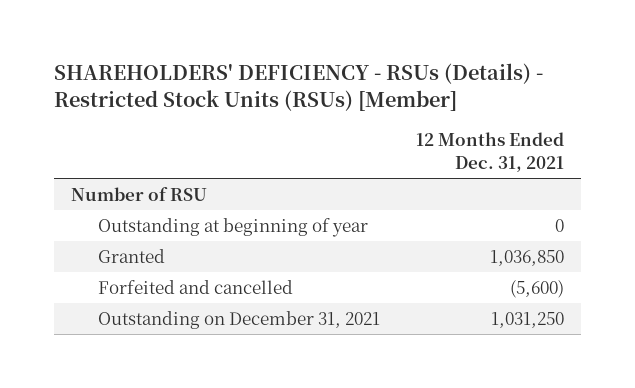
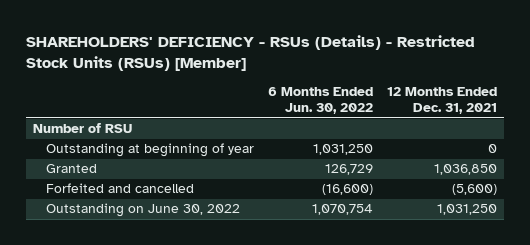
none -> [268,86,374,115] 6 Months Ended Jun. 30, 2022
[98,310,381,329] Outstanding on December 31, 2021 -> [46,203,241,218] Outstanding on June 30, 2022

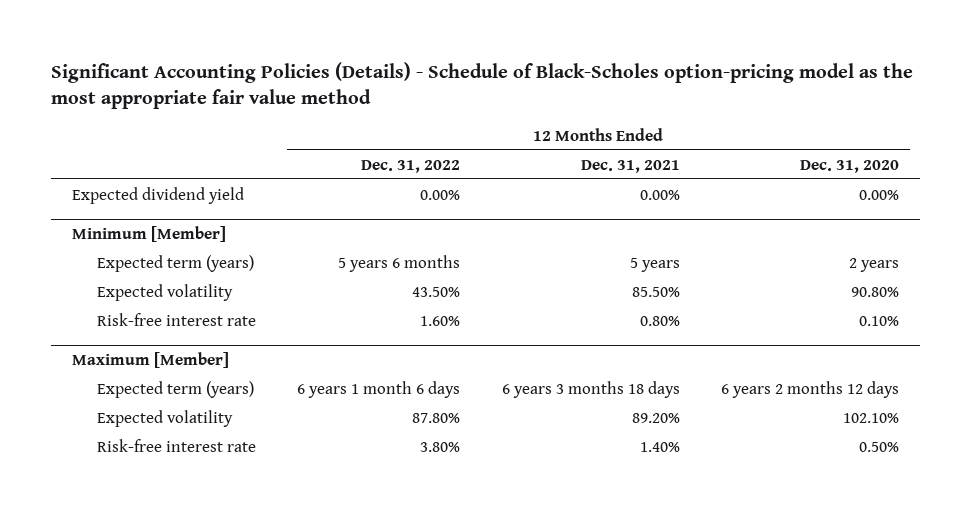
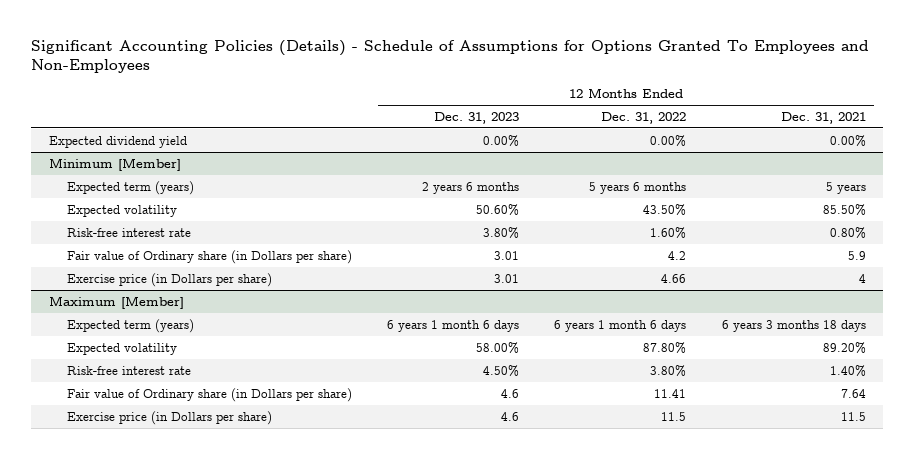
[51,61,914,110] Significant Accounting Policies (Details) - Schedule of Black-Scholes option-pricing model as the most appropriate fair value method -> [30,39,869,74] Significant Accounting Policies (Details) - Schedule of Assumptions for Options Granted To Employees and Non-Employees
[800,159,900,173] Dec. 31, 2020 -> none
none -> [434,111,520,124] Dec. 31, 2023
none -> [67,249,353,264] Fair value of Ordinary share (in Dollars per share)
none -> [67,272,273,287] Exercise price (in Dollars per share)
none -> [67,387,353,402] Fair value of Ordinary share (in Dollars per share)
none -> [67,410,273,425] Exercise price (in Dollars per share)

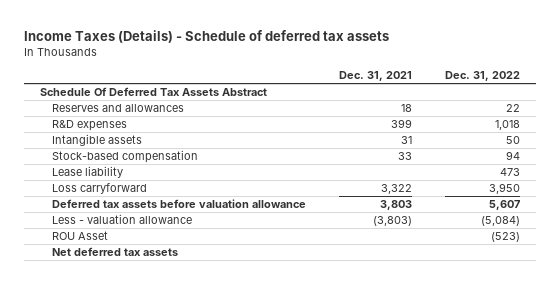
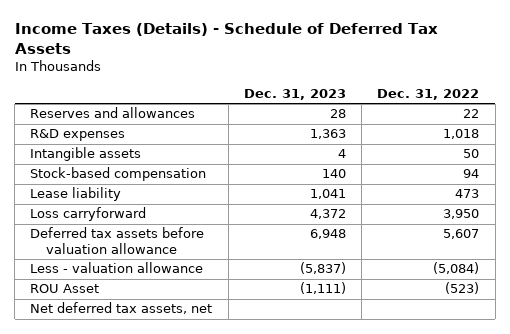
[23,30,389,44] Income Taxes (Details) - Schedule of deferred tax assets -> [14,23,438,54] Income Taxes (Details) - Schedule of Deferred Tax Assets
[338,71,412,82] Dec. 31, 2021 -> none
none -> [243,88,346,100] Dec. 31, 2023
[40,87,268,97] Schedule Of Deferred Tax Assets Abstract -> none
[52,247,179,257] Net deferred tax assets -> [30,302,213,315] Net deferred tax assets, net

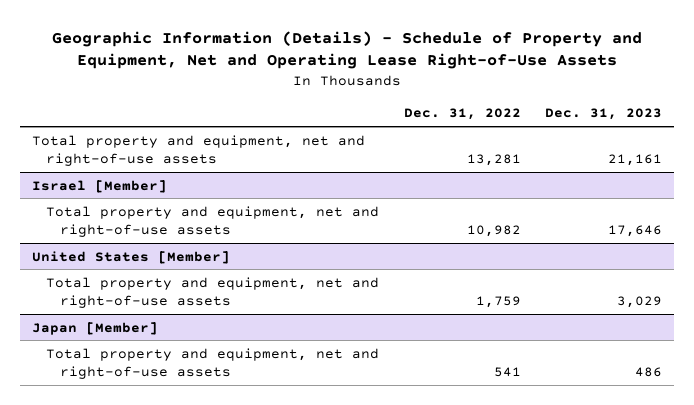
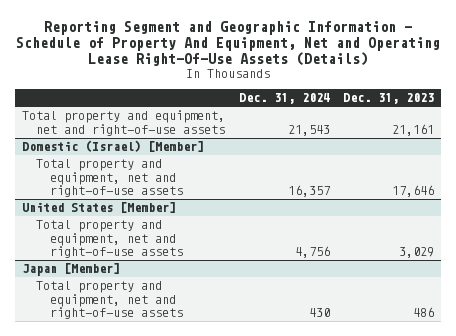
[52,30,643,70] Geographic Information (Details) - Schedule of Property and Equipment, Net and Operating Lease Right-of-Use Assets -> [16,20,441,67] Reporting Segment and Geographic Information - Schedule of Property And Equipment, Net and Operating Lease Right-Of-Use Assets (Details)
[403,108,521,121] Dec. 31, 2022 -> none
none -> [238,93,330,105] Dec. 31, 2024
[32,179,168,193] Israel [Member] -> [22,140,205,153] Domestic (Israel) [Member]

